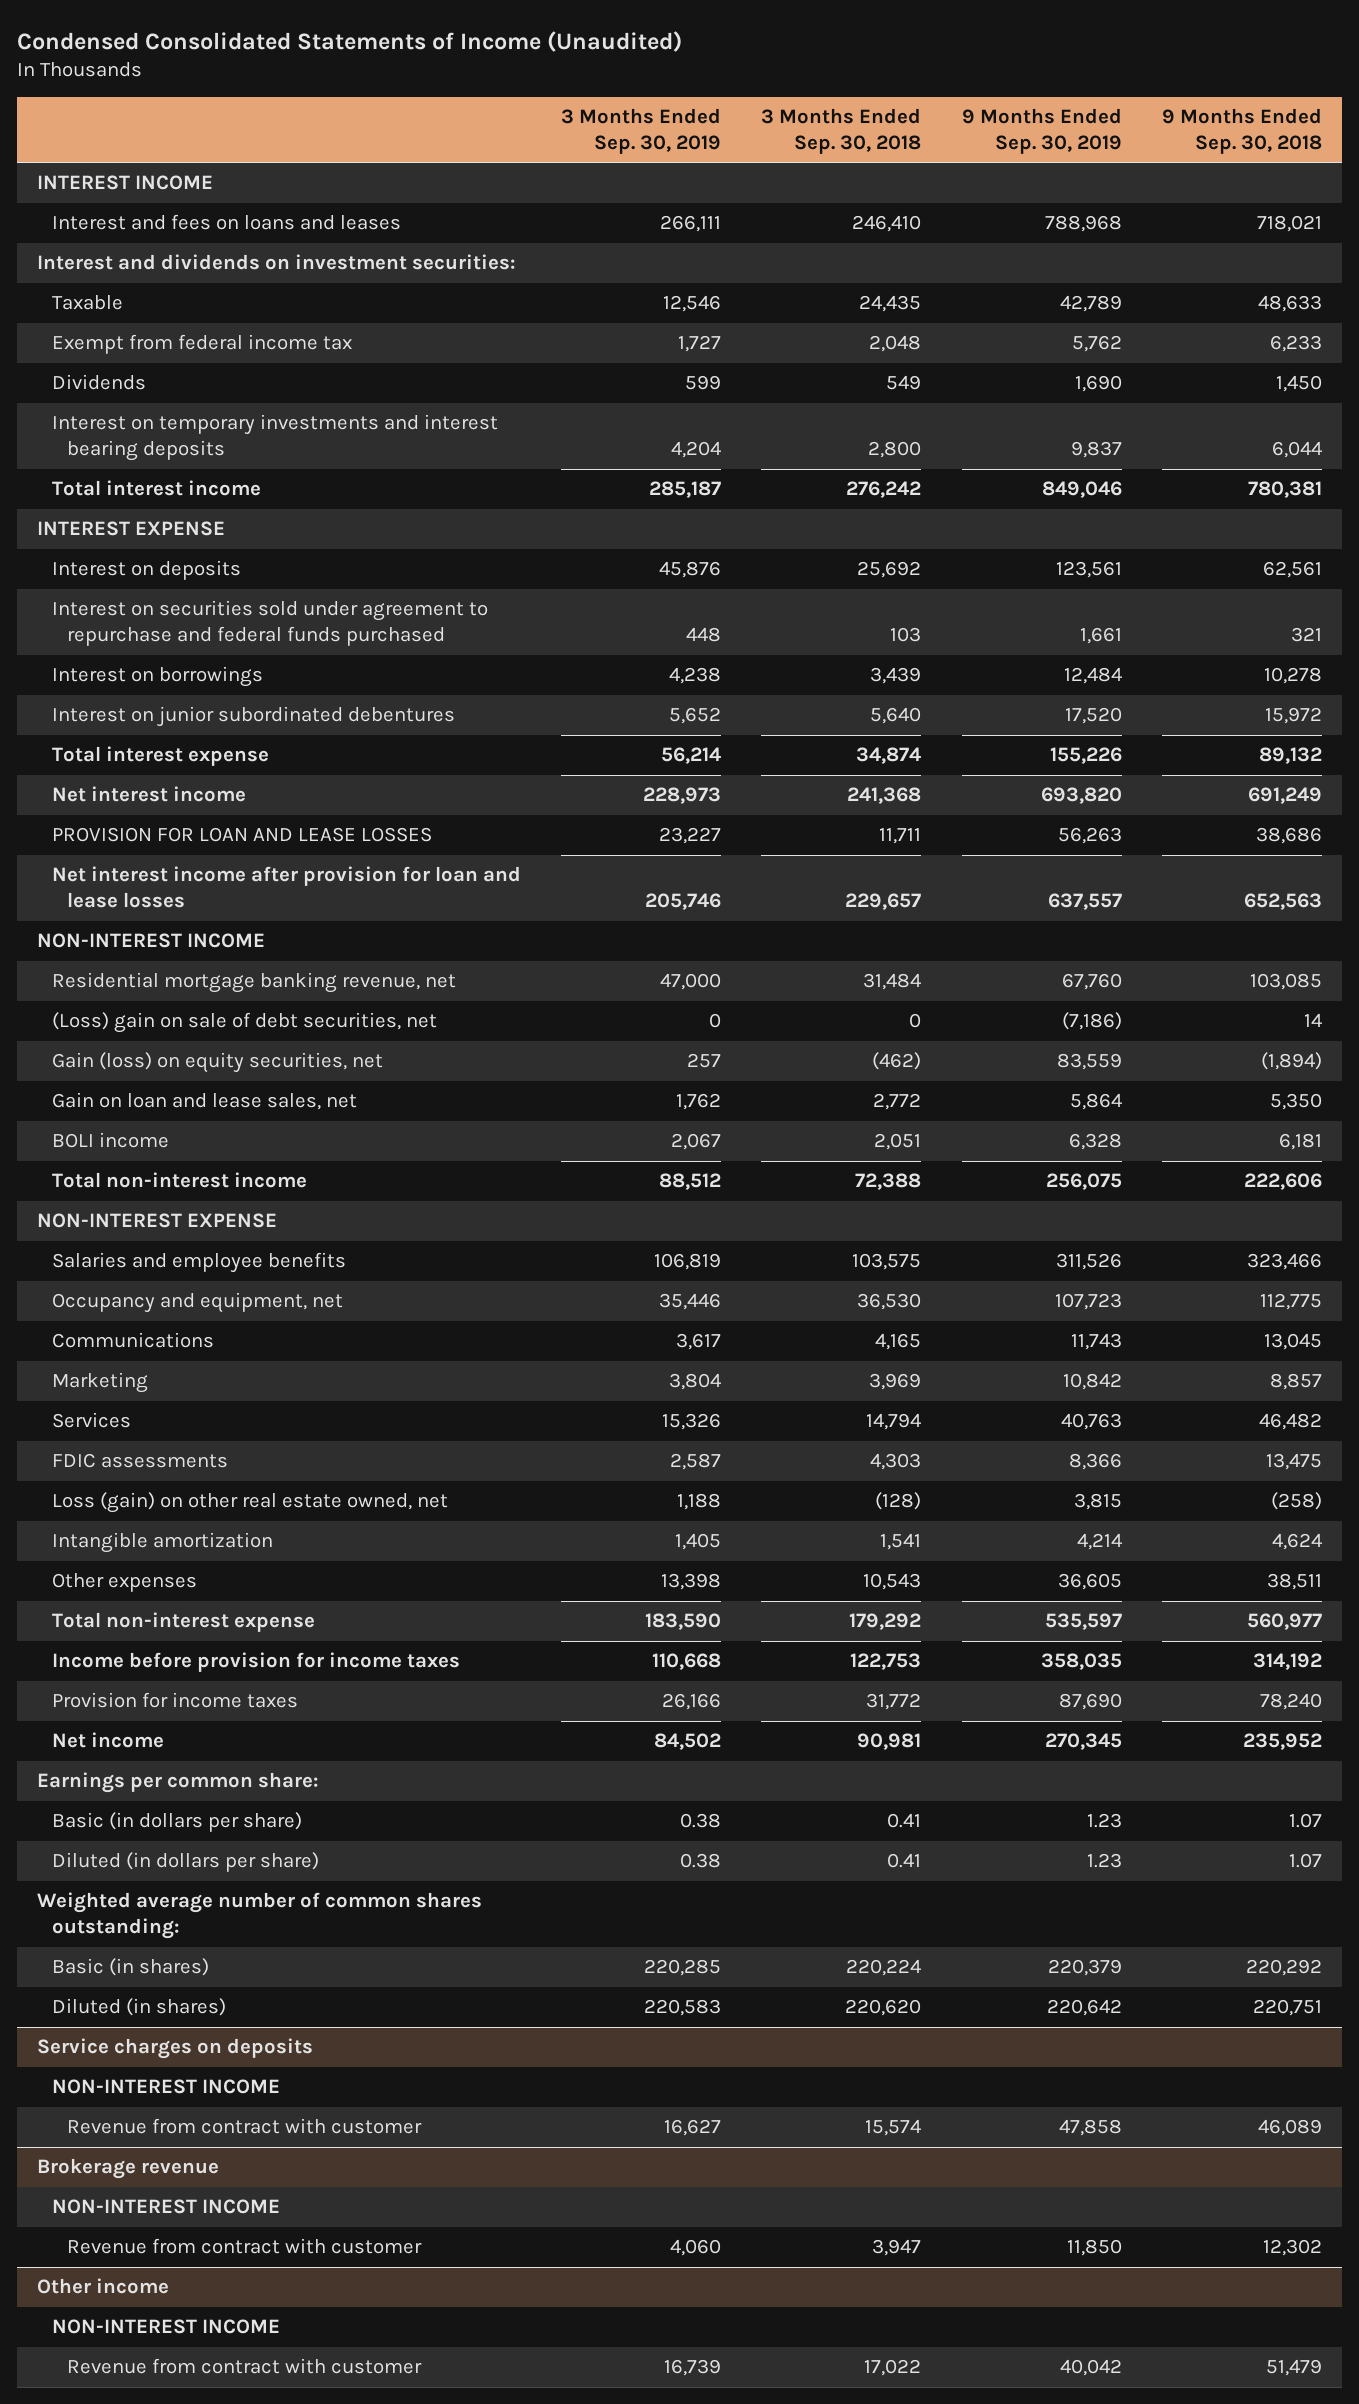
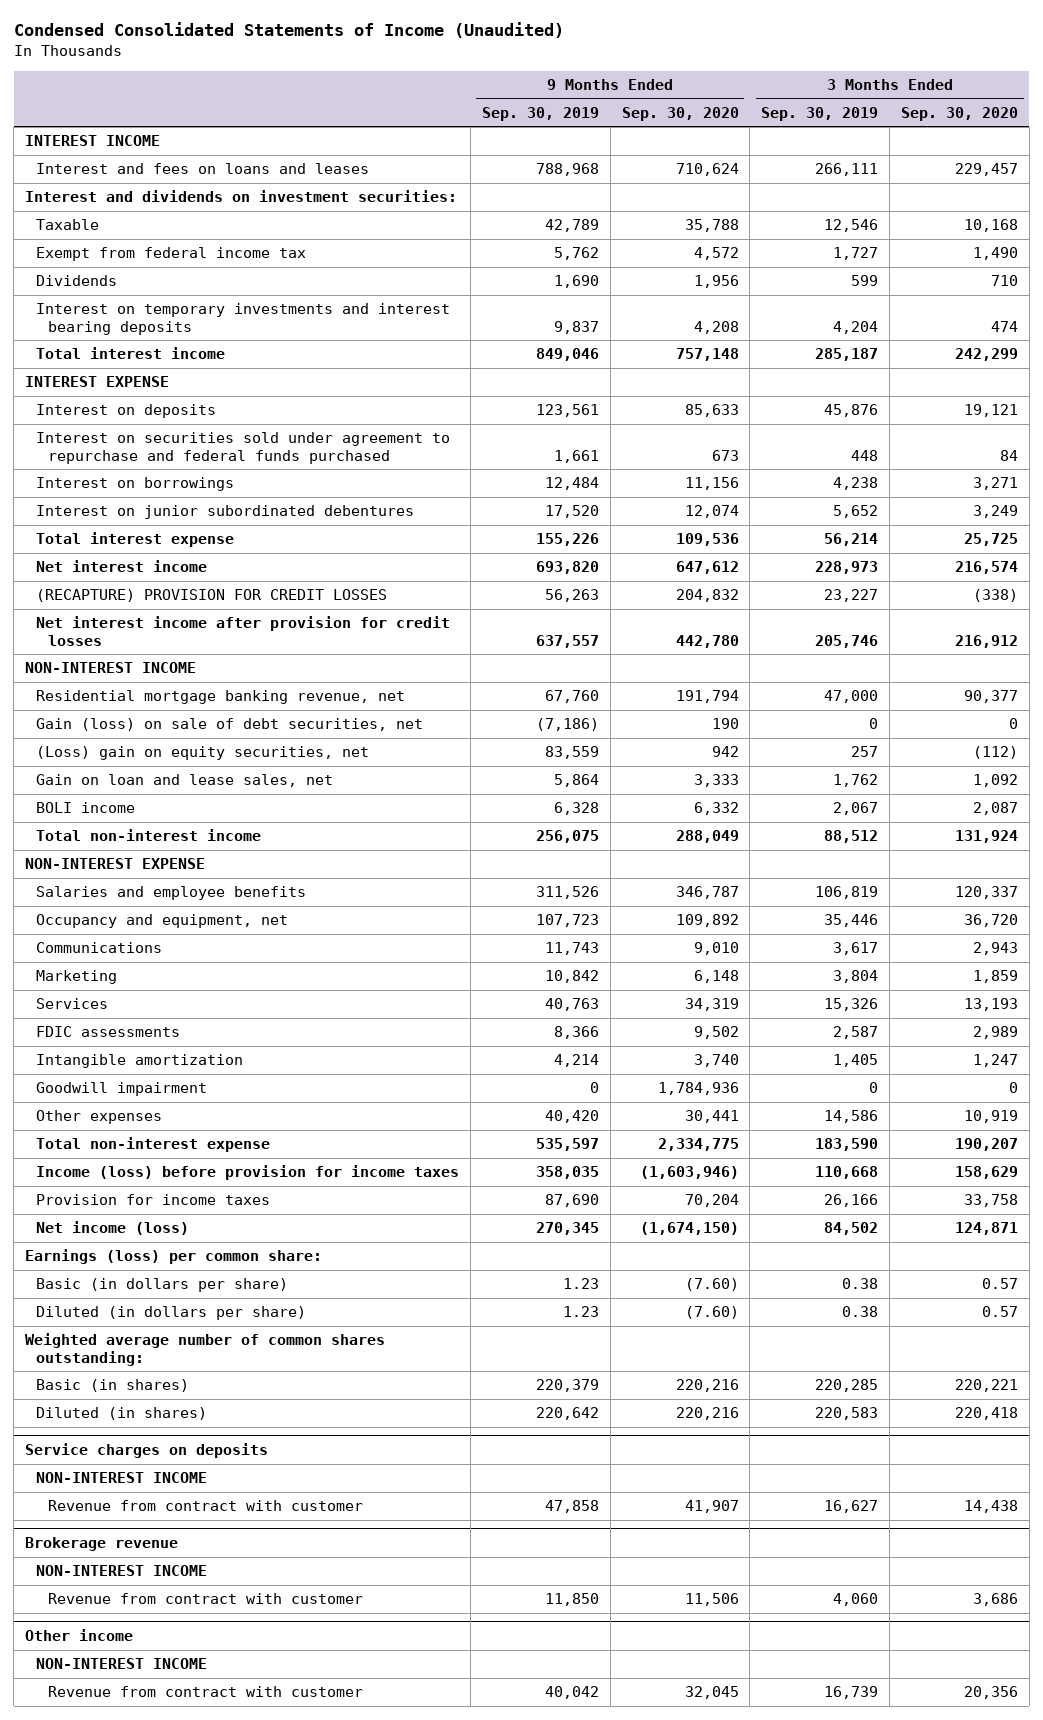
[761,108,922,154] 3 Months Ended Sep. 30, 2018 -> none
[1162,108,1323,154] 9 Months Ended Sep. 30, 2018 -> none
none -> [621,106,739,121] Sep. 30, 2020
none -> [900,106,1018,121] Sep. 30, 2020
[51,827,432,843] PROVISION FOR LOAN AND LEASE LOSSES -> [36,589,388,603] (RECAPTURE) PROVISION FOR CREDIT LOSSES
[51,866,521,909] Net interest income after provision for loan and lease losses -> [36,616,451,646] Net interest income after provision for credit losses
[51,1012,437,1034] (Loss) gain on sale of debt securities, net -> [36,718,424,732] Gain (loss) on sale of debt securities, net
[51,1052,383,1074] Gain (loss) on equity securities, net -> [36,746,370,761] (Loss) gain on equity securities, net
[51,1492,448,1514] Loss (gain) on other real estate owned, net -> none
none -> [36,1082,208,1097] Goodwill impairment
[661,1573,722,1591] 13,398 -> [824,1110,879,1124] 14,586
[1057,1573,1122,1591] 36,605 -> [544,1110,599,1124] 40,420
[51,1652,460,1673] Income before provision for income taxes -> [36,1165,460,1181] Income (loss) before provision for income taxes
[51,1732,164,1749] Net income -> [36,1221,190,1236] Net income (loss)
[37,1772,320,1794] Earnings per common share: -> [24,1249,322,1265] Earnings (loss) per common share:

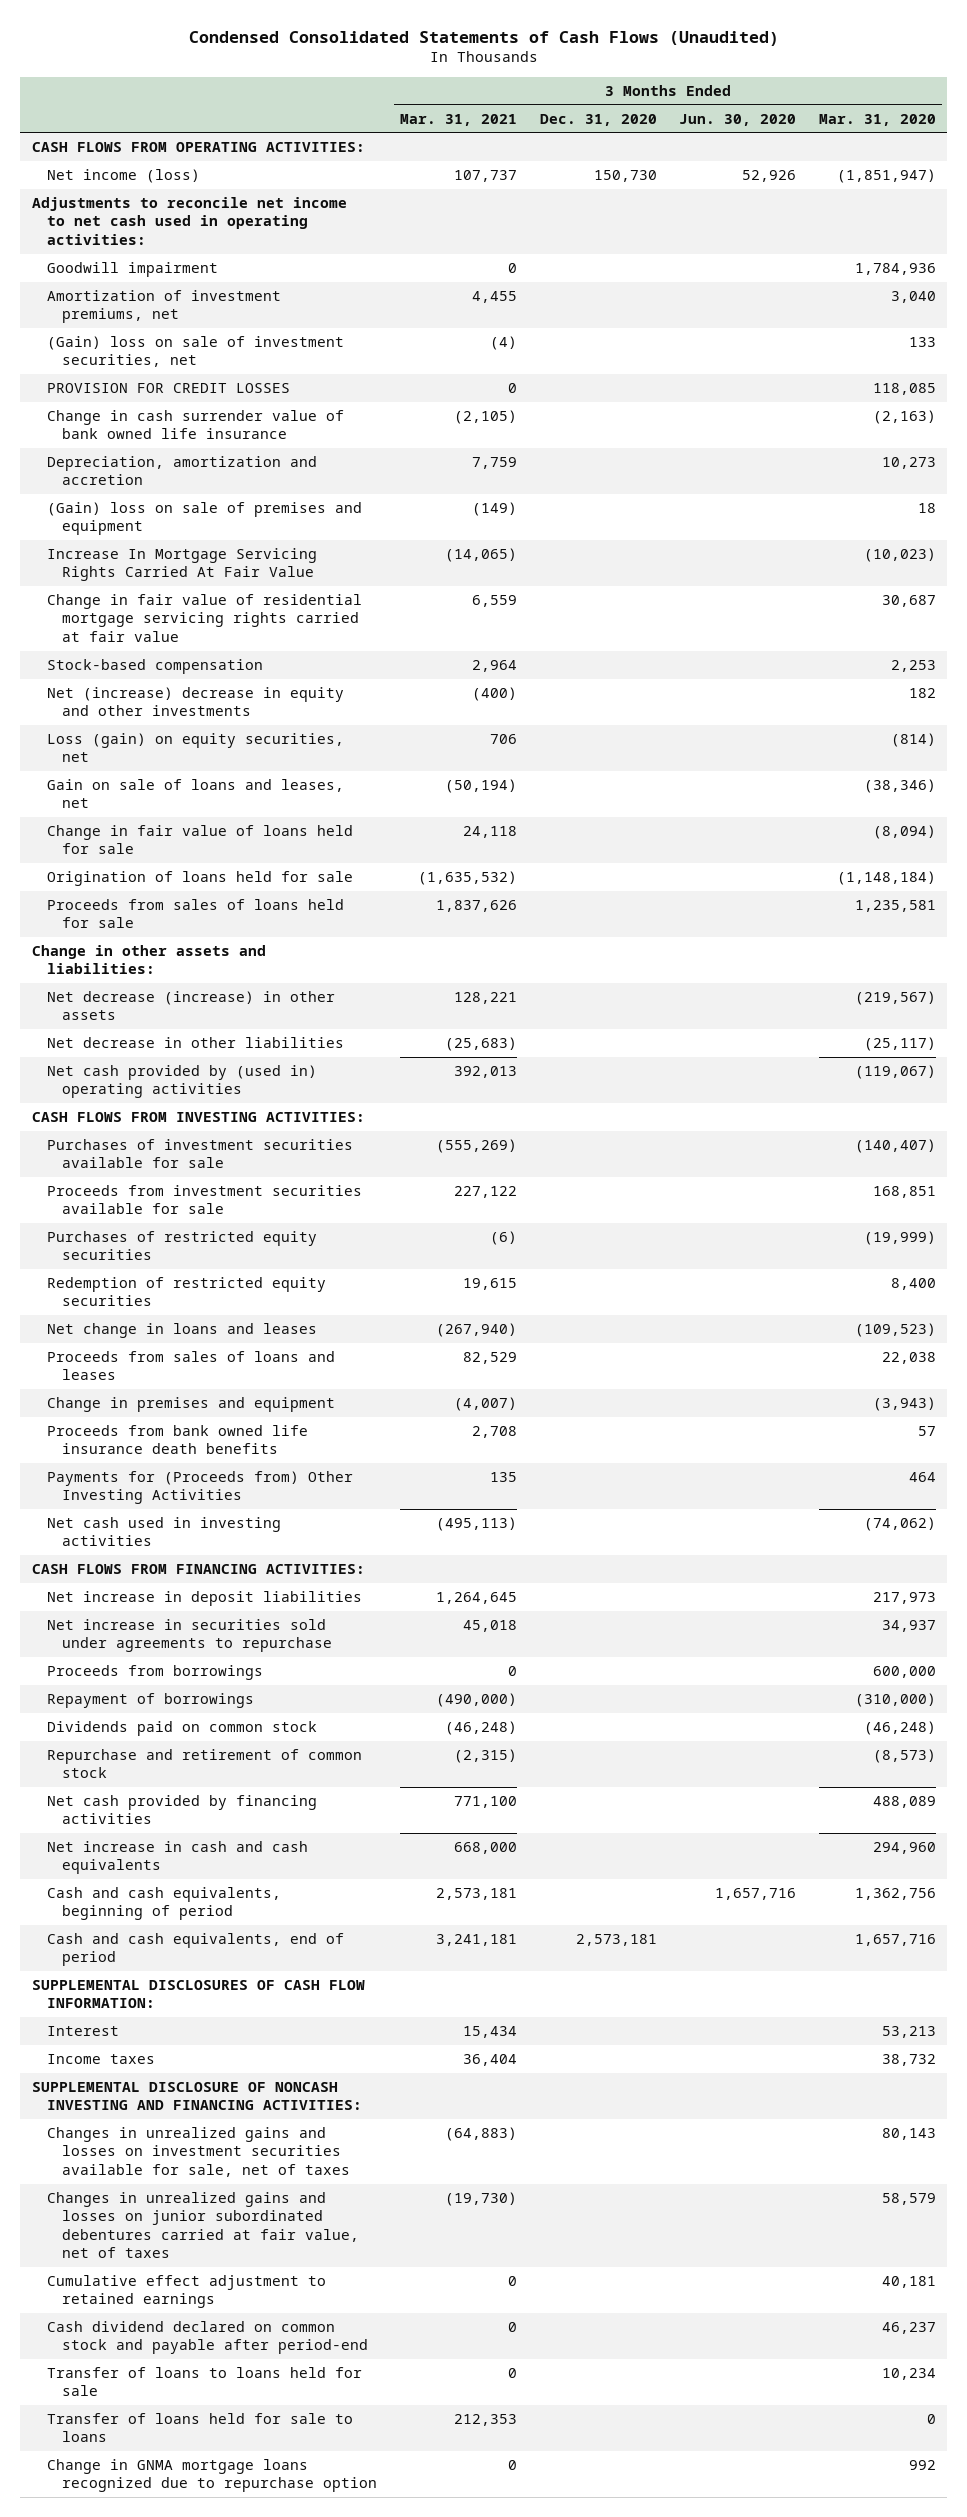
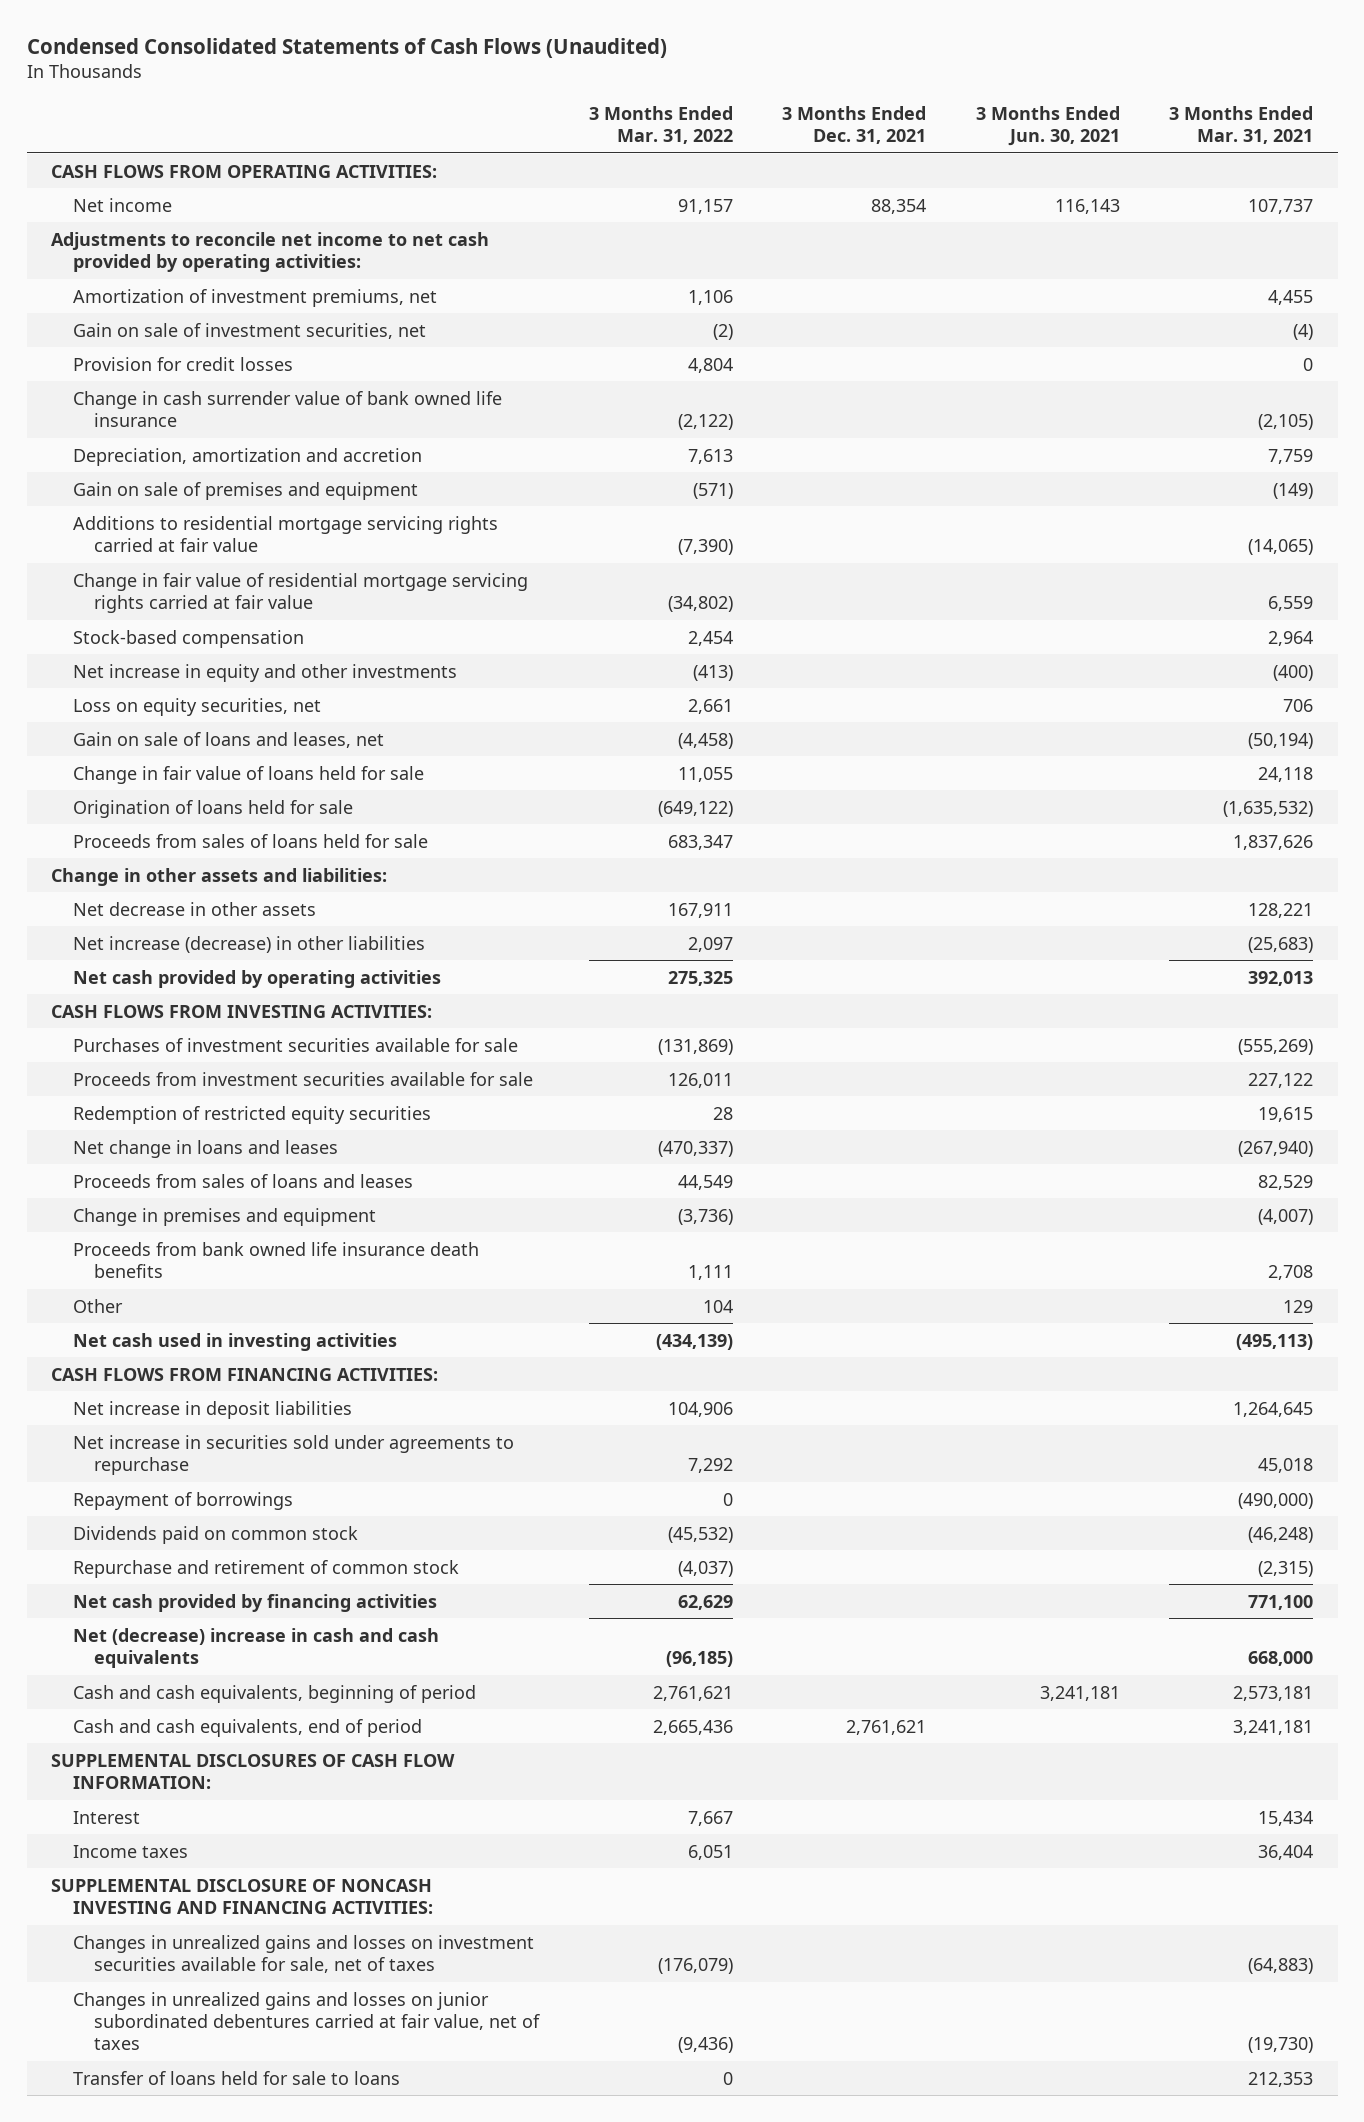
[539,113,657,126] Dec. 31, 2020 -> none
[679,113,797,126] Jun. 30, 2020 -> none
[818,113,936,126] Mar. 31, 2020 -> none
none -> [588,106,733,145] 3 Months Ended Mar. 31, 2022
none -> [782,106,927,145] 3 Months Ended Dec. 31, 2021
none -> [975,106,1120,147] 3 Months Ended Jun. 30, 2021
[46,262,218,278] Goodwill impairment -> none
[46,169,200,184] Net income (loss) -> [72,197,172,212] Net income
[31,197,347,245] Adjustments to reconcile net income to net cash used in operating activities: -> [51,231,490,272] Adjustments to reconcile net income to net cash provided by operating activities:
[46,336,344,368] (Gain) loss on sale of investment securities, net -> [72,322,426,339] Gain on sale of investment securities, net
[46,383,290,394] PROVISION FOR CREDIT LOSSES -> [72,356,293,371] Provision for credit losses
[46,502,362,536] (Gain) loss on sale of premises and equipment -> [72,481,418,500] Gain on sale of premises and equipment
[46,548,317,582] Increase In Mortgage Servicing Rights Carried At Fair Value -> [72,515,498,552] Additions to residential mortgage servicing rights carried at fair value
[46,687,344,717] Net (increase) decrease in equity and other investments -> [72,663,457,682] Net increase in equity and other investments
[46,733,344,763] Loss (gain) on equity securities, net -> [72,697,321,716] Loss on equity securities, net
[46,991,335,1021] Net decrease (increase) in other assets -> [72,901,316,916] Net decrease in other assets
[46,1037,344,1049] Net decrease in other liabilities -> [72,935,425,953] Net increase (decrease) in other liabilities
[46,1065,317,1099] Net cash provided by (used in) operating activities -> [72,969,441,988] Net cash provided by operating activities
[46,1231,317,1261] Purchases of restricted equity securities -> none
[46,1471,353,1505] Payments for (Proceeds from) Other Investing Activities -> none
none -> [72,1298,123,1313] Other
[46,1665,263,1681] Proceeds from borrowings -> none
[46,1841,308,1875] Net increase in cash and cash equivalents -> [72,1627,439,1668] Net (decrease) increase in cash and cash equivalents
[46,2275,326,2309] Cumulative effect adjustment to retained earnings -> none
[46,2321,369,2355] Cash dividend declared on common stock and payable after period-end -> none
[46,2367,362,2397] Transfer of loans to loans held for sale -> none
[46,2459,378,2493] Change in GNMA mortgage loans recognized due to repurchase option -> none

